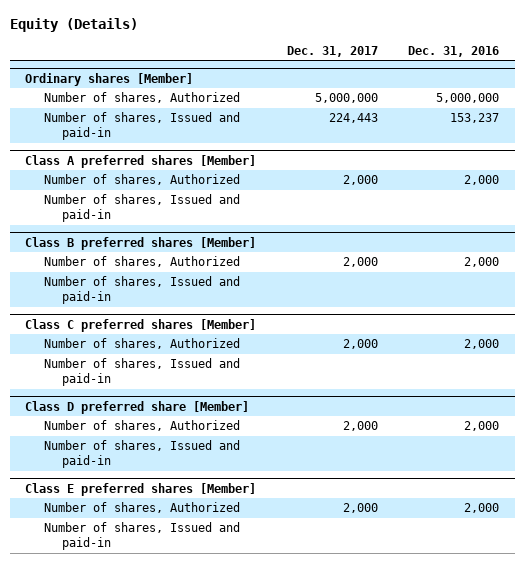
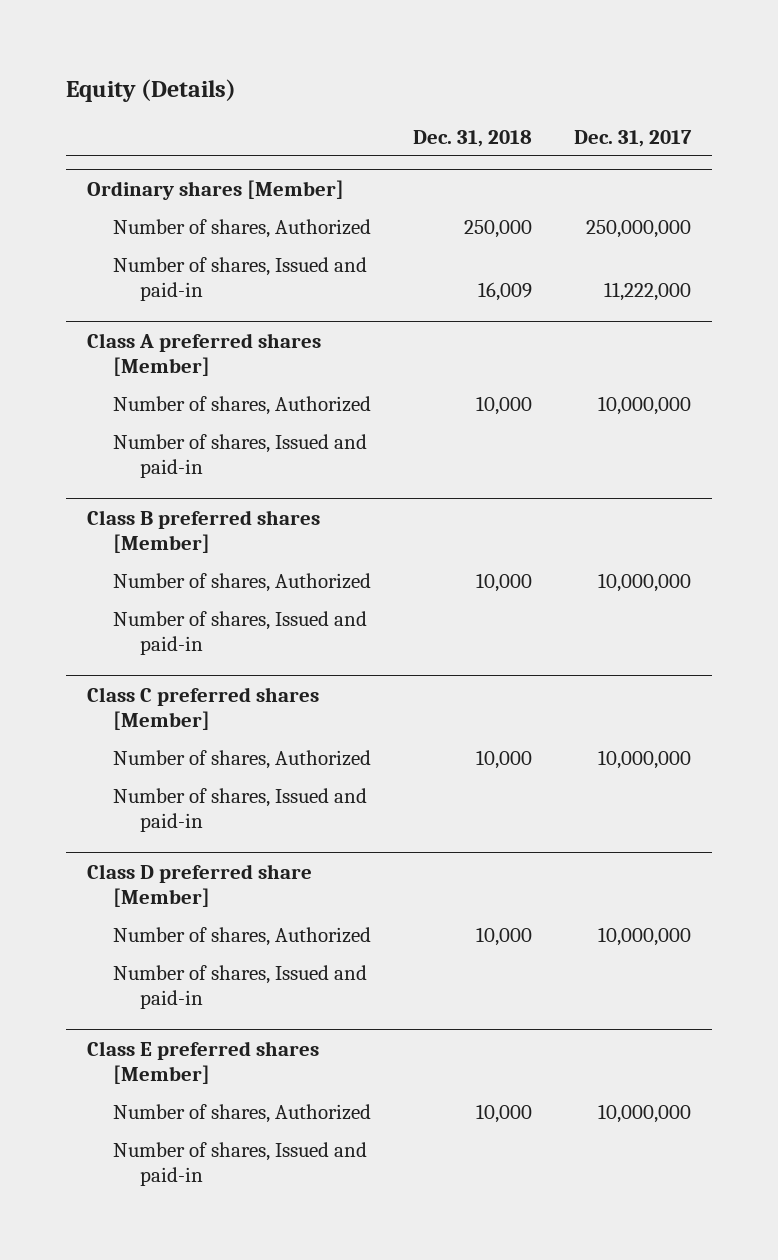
[408,45,500,57] Dec. 31, 2016 -> none
none -> [413,129,533,147] Dec. 31, 2018
[314,93,378,104] 5,000,000 -> [586,220,692,239] 250,000,000
[328,113,378,124] 224,443 -> [604,282,692,302] 11,222,000
[342,175,378,186] 2,000 -> [598,396,692,416] 10,000,000
[342,257,378,268] 2,000 -> [598,573,692,593] 10,000,000
[342,339,378,350] 2,000 -> [598,750,692,770] 10,000,000
[342,421,378,432] 2,000 -> [598,927,692,947] 10,000,000
[342,503,378,514] 2,000 -> [598,1104,692,1124] 10,000,000

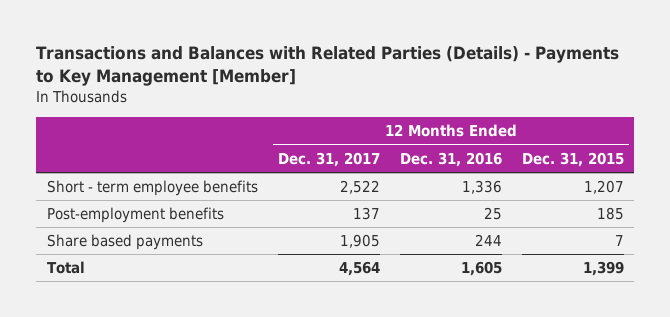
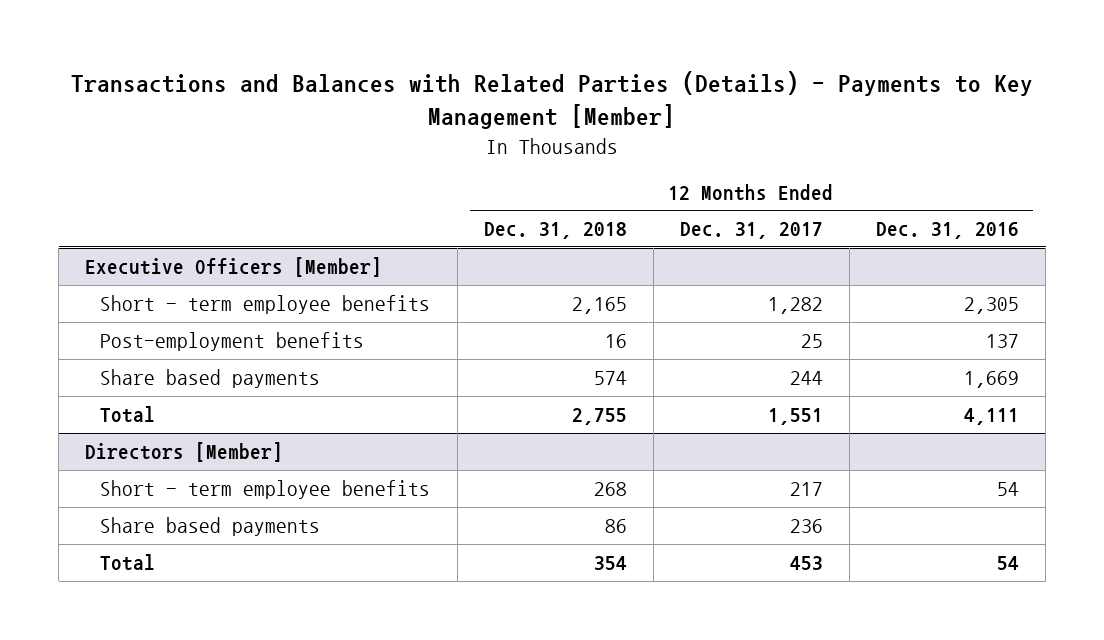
[521,151,624,167] Dec. 31, 2015 -> none
none -> [483,222,627,240] Dec. 31, 2018
none -> [85,257,383,278] Executive Officers [Member]
[339,180,380,195] 2,522 -> [767,297,823,315] 1,282
[461,180,502,195] 1,336 -> [964,297,1020,315] 2,305
[352,207,380,221] 137 -> [800,334,823,349] 25
[483,207,502,221] 25 -> [986,334,1020,349] 137
[339,234,380,249] 1,905 -> [789,371,823,386] 244
[474,234,502,247] 244 -> [964,371,1020,389] 1,669
[338,261,380,277] 4,564 -> [767,408,823,426] 1,551
[460,261,502,277] 1,605 -> [964,408,1020,426] 4,111
none -> [85,442,284,463] Directors [Member]
none -> [100,480,431,500] Short - term employee benefits
none -> [100,517,321,537] Share based payments
none -> [100,554,156,572] Total

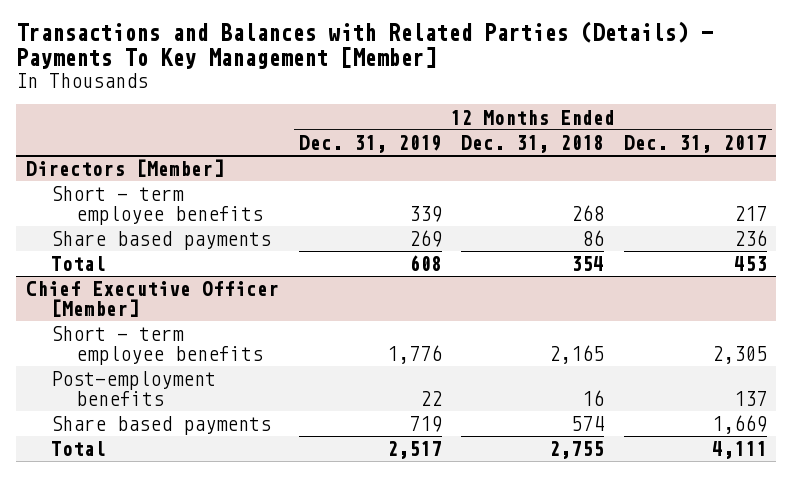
[71,71,1034,130] Transactions and Balances with Related Parties (Details) - Payments to Key Management [Member] -> [16,21,714,70] Transactions and Balances with Related Parties (Details) - Payments To Key Management [Member]
[876,222,1020,240] Dec. 31, 2016 -> none
none -> [298,134,442,153] Dec. 31, 2019
[85,257,383,278] Executive Officers [Member] -> none
[100,295,431,315] Short - term employee benefits -> none
[100,332,365,352] Post-employment benefits -> none
[100,369,321,389] Share based payments -> none
[100,406,156,424] Total -> none
none -> [25,281,279,318] Chief Executive Officer [Member]
none -> [50,326,263,366] Short - term employee benefits
none -> [50,371,216,407] Post-employment benefits
none -> [50,416,271,436] Share based payments
none -> [50,441,106,457] Total

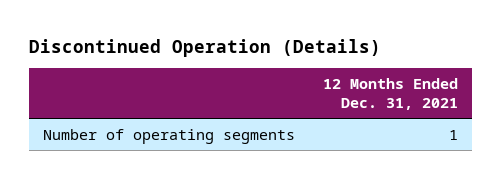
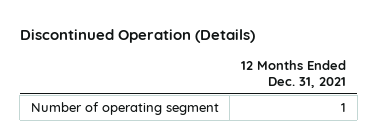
[43,128,296,144] Number of operating segments -> [30,102,219,116] Number of operating segment

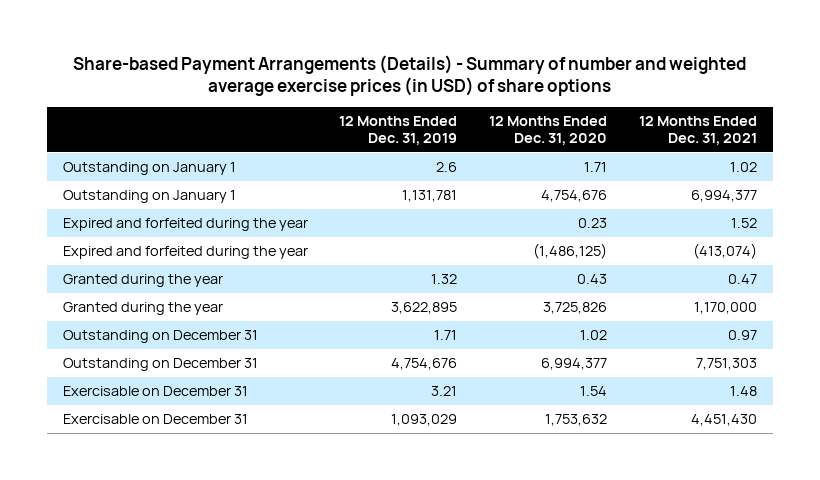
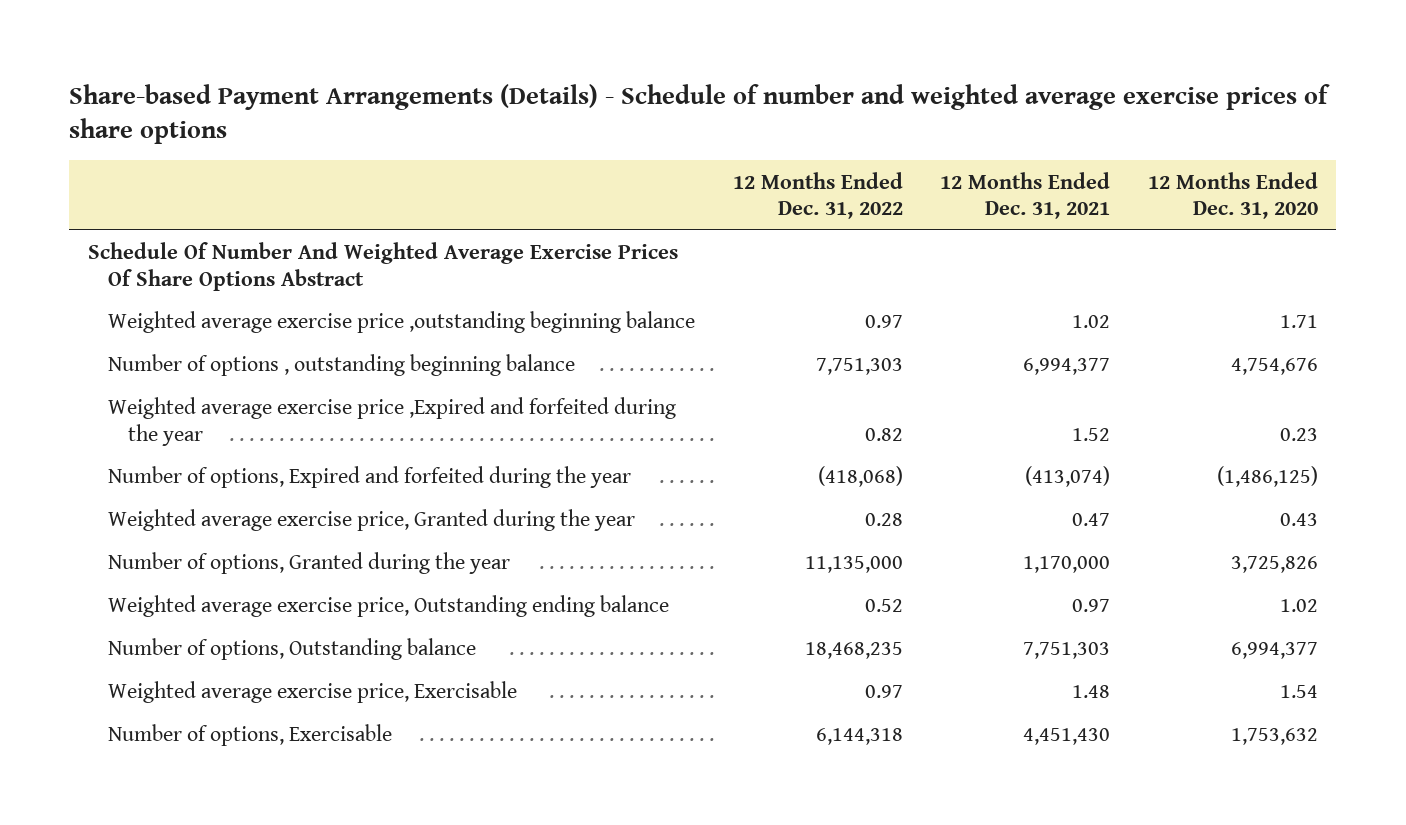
[72,54,746,97] Share-based Payment Arrangements (Details) - Summary of number and weighted average exercise prices (in USD) of share options -> [69,83,1331,145] Share-based Payment Arrangements (Details) - Schedule of number and weighted average exercise prices of share options
[339,116,458,146] 12 Months Ended Dec. 31, 2019 -> none
none -> [732,171,903,219] 12 Months Ended Dec. 31, 2022
none -> [88,242,679,291] Schedule Of Number And Weighted Average Exercise Prices Of Share Options Abstract
[62,162,236,176] Outstanding on January 1 -> [108,311,696,334] Weighted average exercise price ,outstanding beginning balance
[62,190,236,204] Outstanding on January 1 -> [108,354,576,377] Number of options , outstanding beginning balance
[62,218,308,232] Expired and forfeited during the year -> [108,397,677,446] Weighted average exercise price ,Expired and forfeited during the year
[62,246,308,260] Expired and forfeited during the year -> [108,466,632,489] Number of options, Expired and forfeited during the year
[62,274,223,288] Granted during the year -> [108,509,636,532] Weighted average exercise price, Granted during the year
[62,302,223,316] Granted during the year -> [108,552,511,575] Number of options, Granted during the year
[62,330,258,344] Outstanding on December 31 -> [108,595,670,618] Weighted average exercise price, Outstanding ending balance
[62,358,258,372] Outstanding on December 31 -> [108,638,477,661] Number of options, Outstanding balance
[62,386,248,397] Exercisable on December 31 -> [108,681,518,704] Weighted average exercise price, Exercisable
[62,414,248,425] Exercisable on December 31 -> [108,724,393,747] Number of options, Exercisable

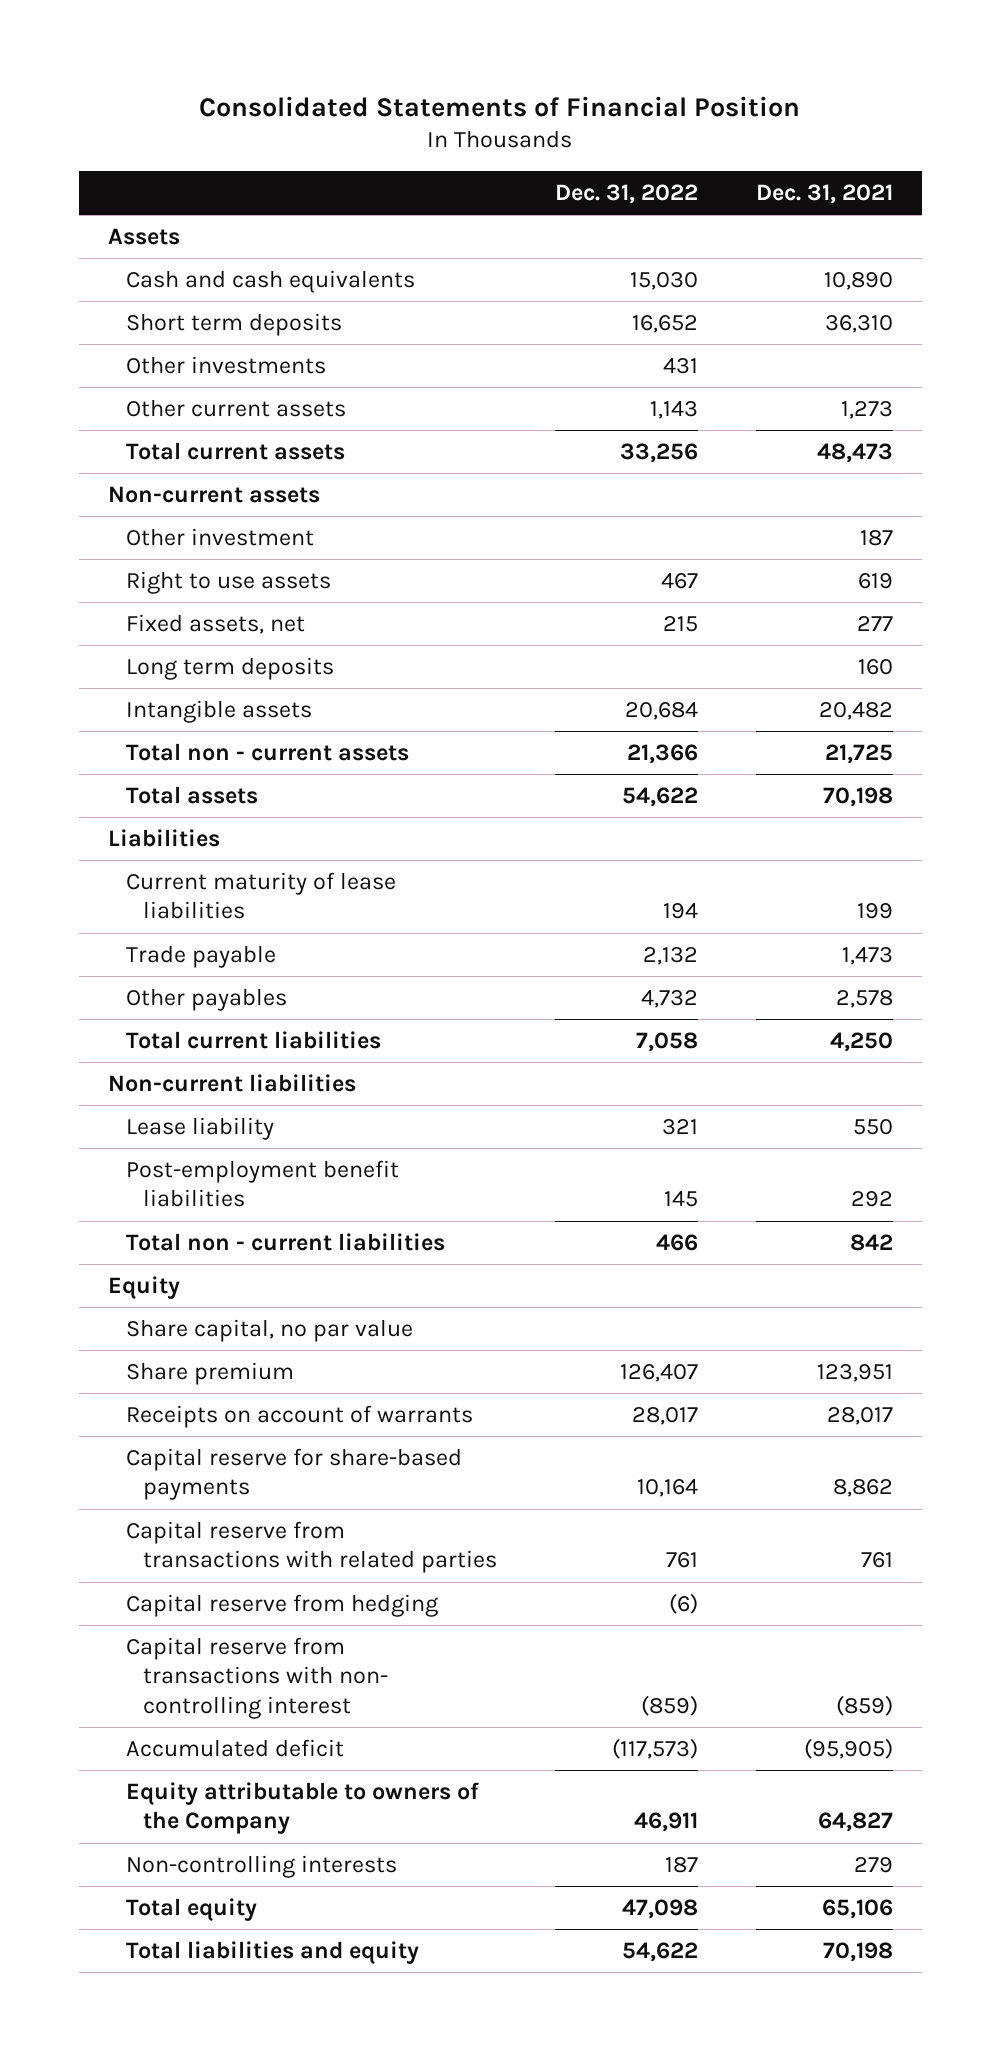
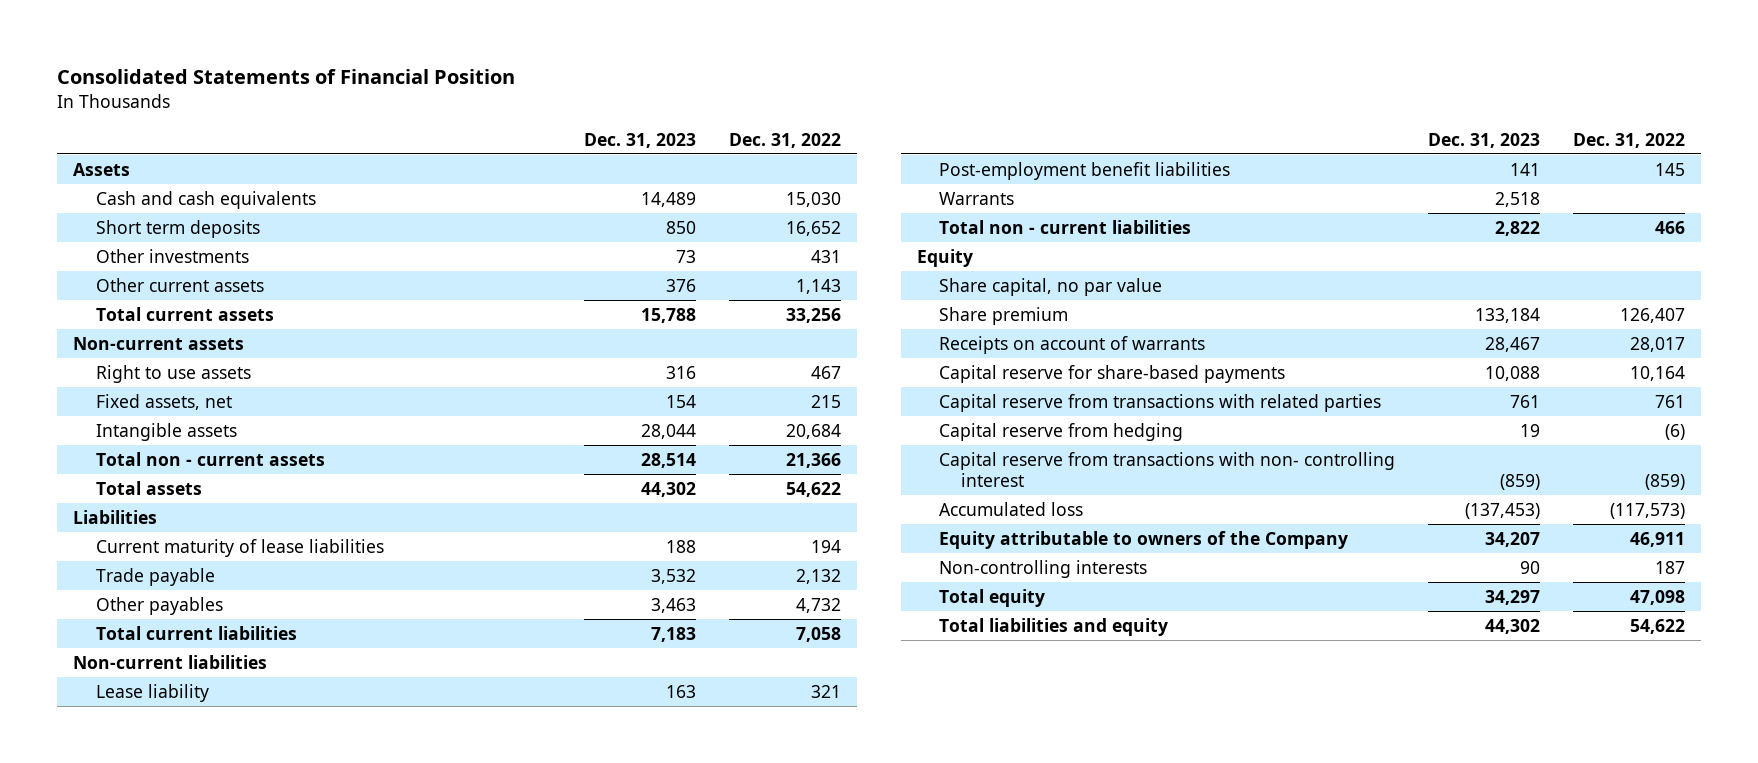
[756,184,894,205] Dec. 31, 2021 -> none
none -> [584,133,697,149] Dec. 31, 2023
[125,527,314,546] Other investment -> none
[125,656,334,680] Long term deposits -> none
none -> [939,191,1015,205] Warrants
[125,1738,344,1757] Accumulated deficit -> [939,501,1084,516] Accumulated loss

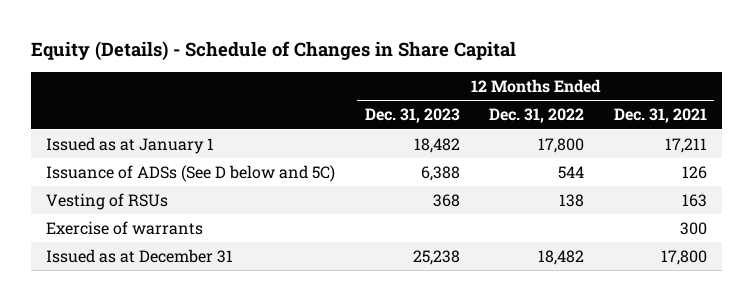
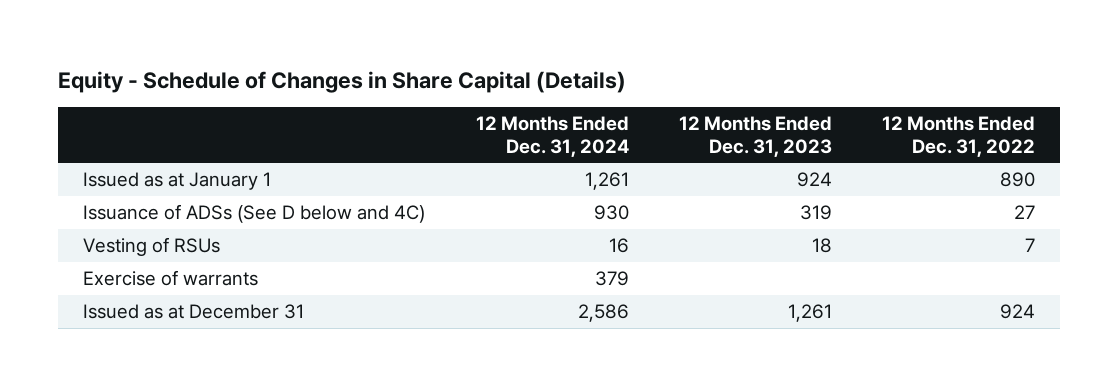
[31,41,517,62] Equity (Details) - Schedule of Changes in Share Capital -> [58,70,627,93] Equity - Schedule of Changes in Share Capital (Details)
[613,108,707,124] Dec. 31, 2021 -> none
none -> [475,116,629,157] 12 Months Ended Dec. 31, 2024
[413,137,460,153] 18,482 -> [796,172,832,188] 924
[538,137,585,153] 17,800 -> [1000,172,1036,188] 890
[45,164,335,182] Issuance of ADSs (See D below and 5C) -> [83,204,426,224] Issuance of ADSs (See D below and 4C)
[420,165,460,181] 6,388 -> [799,205,832,221] 319
[558,165,585,179] 544 -> [1014,205,1036,220] 27
[432,193,460,207] 368 -> [811,238,832,254] 18
[559,193,585,207] 138 -> [1025,238,1036,253] 7
[412,249,460,265] 25,238 -> [787,304,832,323] 1,261
[538,249,585,265] 18,482 -> [1000,304,1036,320] 924

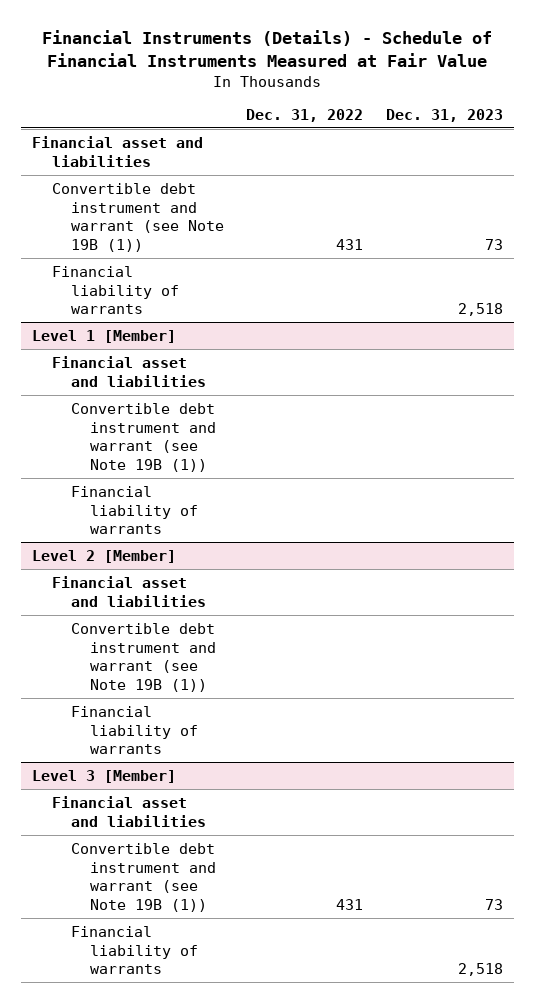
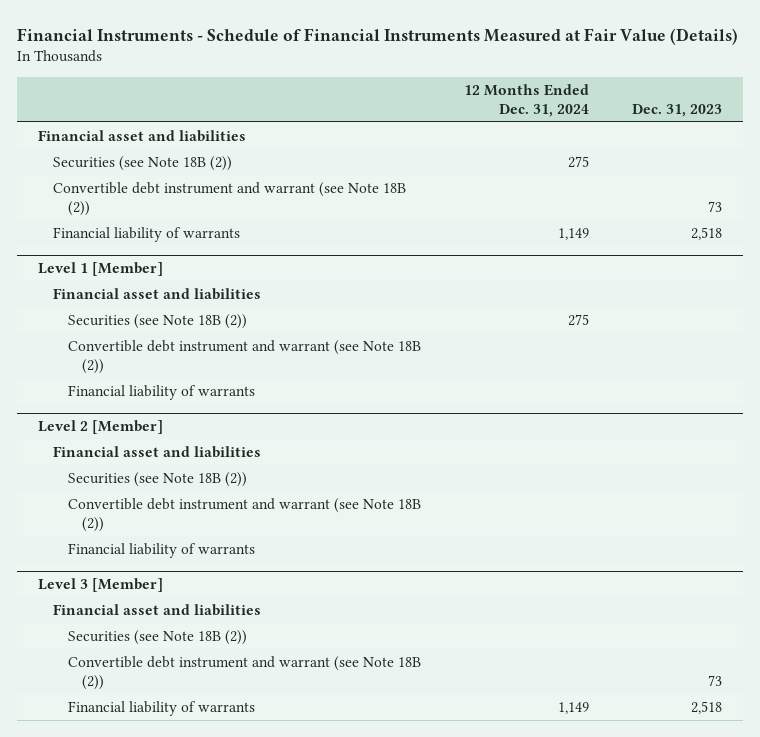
[42,29,493,67] Financial Instruments (Details) - Schedule of Financial Instruments Measured at Fair Value -> [16,27,738,45] Financial Instruments - Schedule of Financial Instruments Measured at Fair Value (Details)
[246,108,364,122] Dec. 31, 2022 -> none
none -> [463,83,589,117] 12 Months Ended Dec. 31, 2024
none -> [52,155,232,171] Securities (see Note 18B (2))
[51,182,224,253] Convertible debt instrument and warrant (see Note 19B (1)) -> [52,181,406,216] Convertible debt instrument and warrant (see Note 18B (2))
none -> [67,313,247,329] Securities (see Note 18B (2))
[70,402,217,473] Convertible debt instrument and warrant (see Note 19B (1)) -> [67,339,421,374] Convertible debt instrument and warrant (see Note 18B (2))
none -> [67,471,247,487] Securities (see Note 18B (2))
[70,622,217,693] Convertible debt instrument and warrant (see Note 19B (1)) -> [67,497,421,532] Convertible debt instrument and warrant (see Note 18B (2))
none -> [67,629,247,645] Securities (see Note 18B (2))
[70,842,217,913] Convertible debt instrument and warrant (see Note 19B (1)) -> [67,655,421,690] Convertible debt instrument and warrant (see Note 18B (2))

